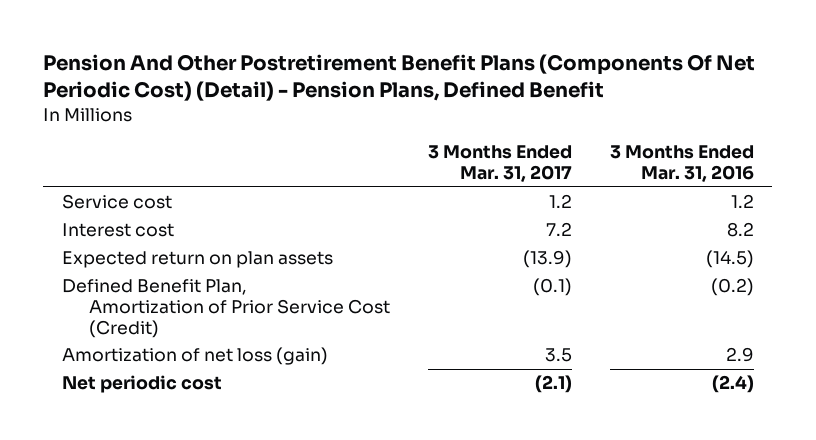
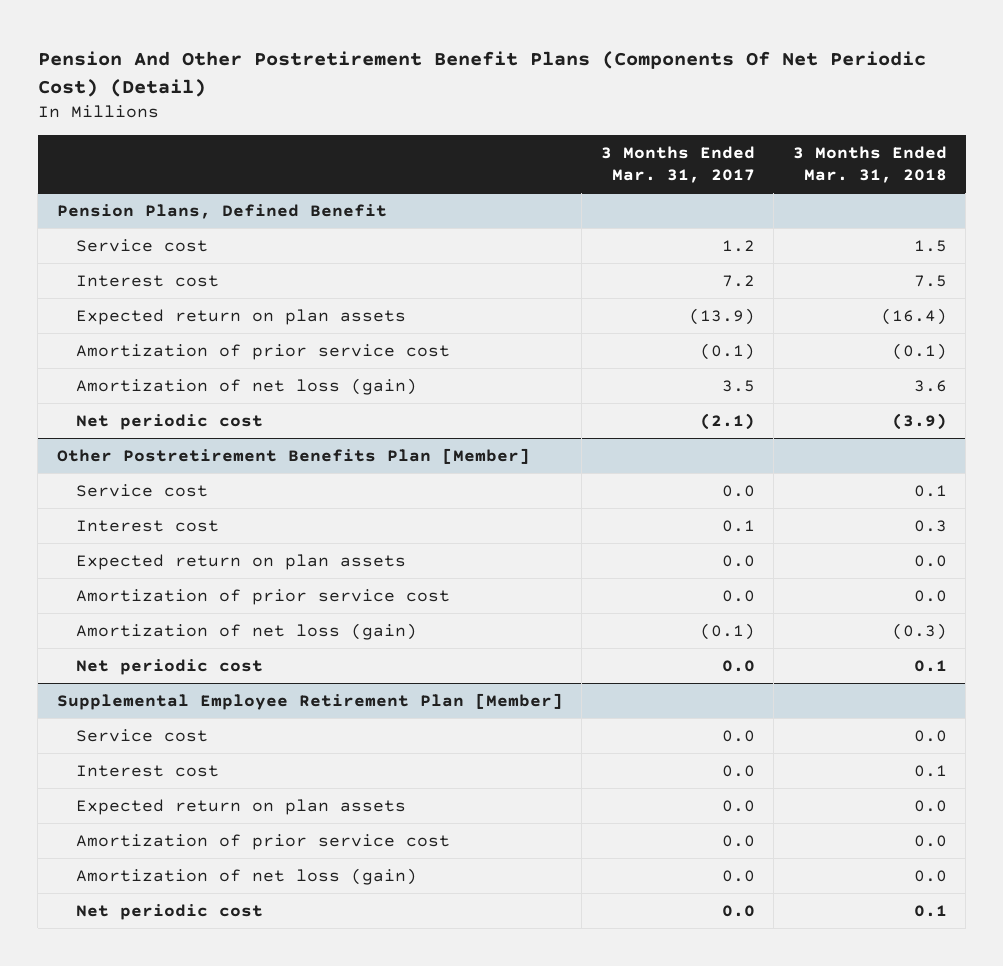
[43,54,756,102] Pension And Other Postretirement Benefit Plans (Components Of Net Periodic Cost) (Detail) - Pension Plans, Defined Benefit -> [37,51,926,98] Pension And Other Postretirement Benefit Plans (Components Of Net Periodic Cost) (Detail)
[609,145,754,182] 3 Months Ended Mar. 31, 2016 -> none
none -> [792,145,947,184] 3 Months Ended Mar. 31, 2018
none -> [56,203,387,219] Pension Plans, Defined Benefit
[62,279,391,338] Defined Benefit Plan, Amortization of Prior Service Cost (Credit) -> [75,343,450,360] Amortization of prior service cost
none -> [56,447,530,464] Other Postretirement Benefits Plan [Member]
none -> [75,483,208,497] Service cost
none -> [75,519,219,532] Interest cost
none -> [75,553,406,570] Expected return on plan assets
none -> [75,588,450,605] Amortization of prior service cost
none -> [75,622,417,640] Amortization of net loss (gain)
none -> [75,658,263,675] Net periodic cost
none -> [56,692,563,710] Supplemental Employee Retirement Plan [Member]
none -> [75,728,208,742] Service cost
none -> [75,764,219,777] Interest cost
none -> [75,798,406,815] Expected return on plan assets
none -> [75,833,450,850] Amortization of prior service cost
none -> [75,867,417,885] Amortization of net loss (gain)
none -> [75,903,263,920] Net periodic cost

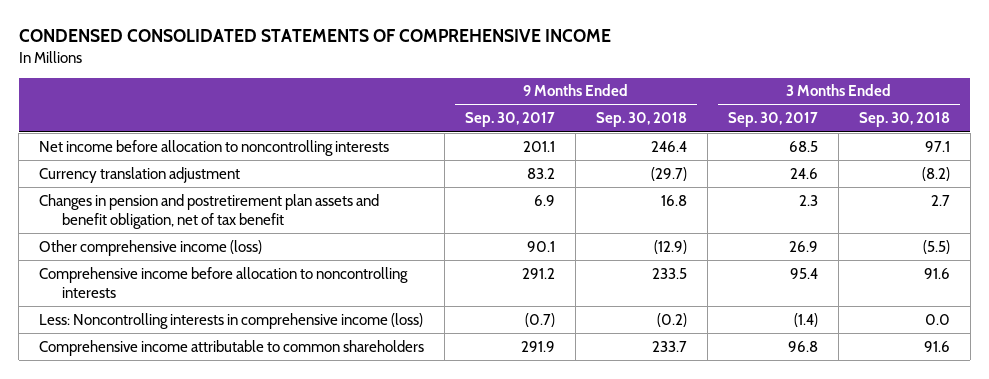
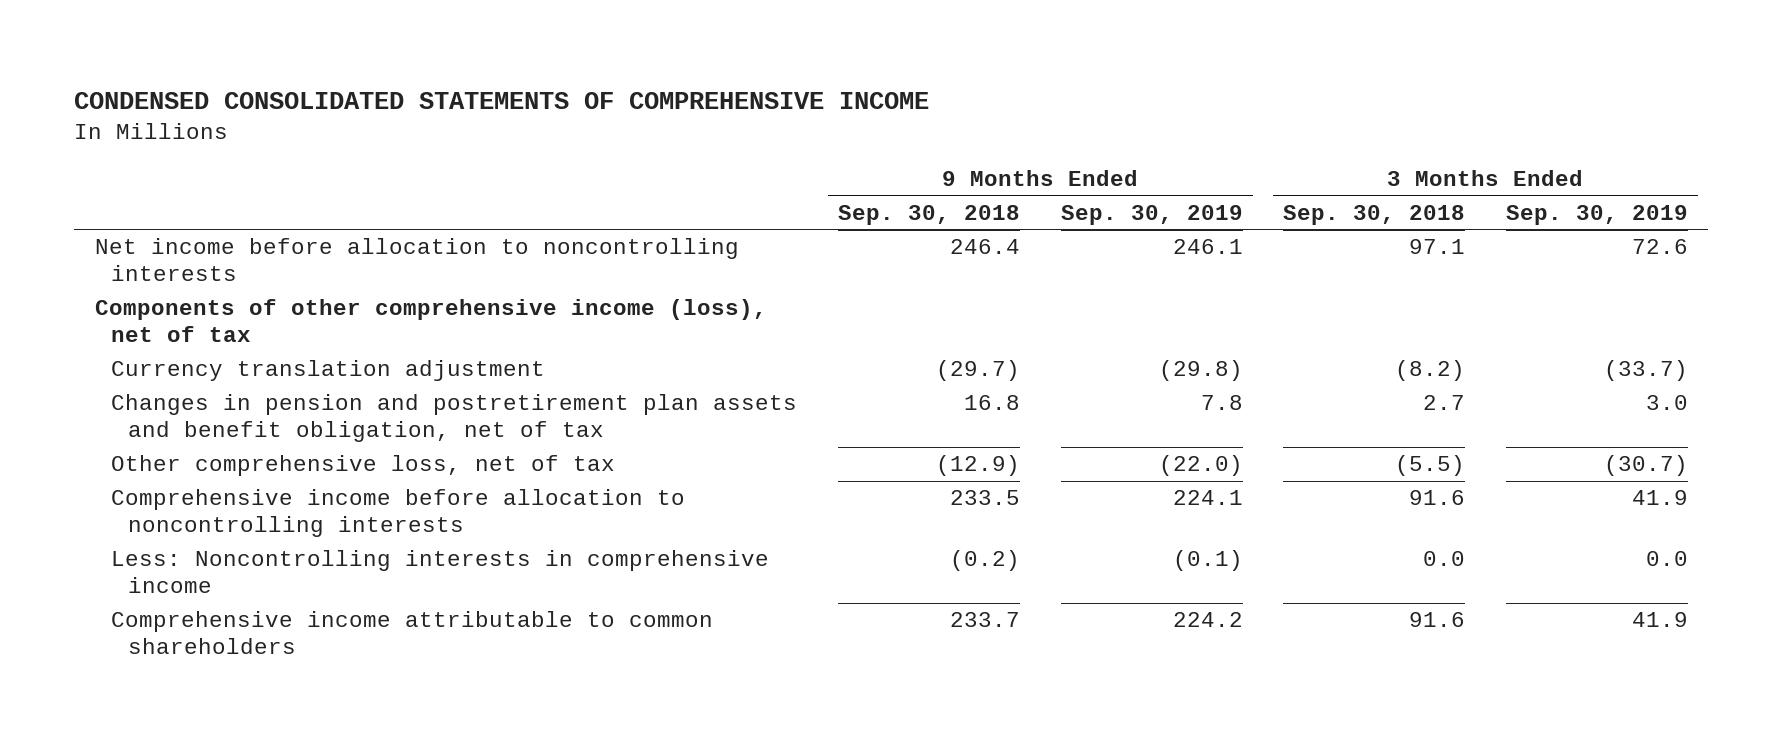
[465,112,556,128] Sep. 30, 2017 -> none
[727,112,818,128] Sep. 30, 2017 -> none
none -> [1060,204,1243,225] Sep. 30, 2019
none -> [1505,204,1688,225] Sep. 30, 2019
none -> [94,299,767,342] Components of other comprehensive income (loss), net of tax
[39,193,380,230] Changes in pension and postretirement plan assets and benefit obligation, net of tax benefit -> [111,394,798,442] Changes in pension and postretirement plan assets and benefit obligation, net of tax
[39,239,263,256] Other comprehensive income (loss) -> [111,455,616,477] Other comprehensive loss, net of tax
[39,312,424,329] Less: Noncontrolling interests in comprehensive income (loss) -> [111,550,770,593] Less: Noncontrolling interests in comprehensive income

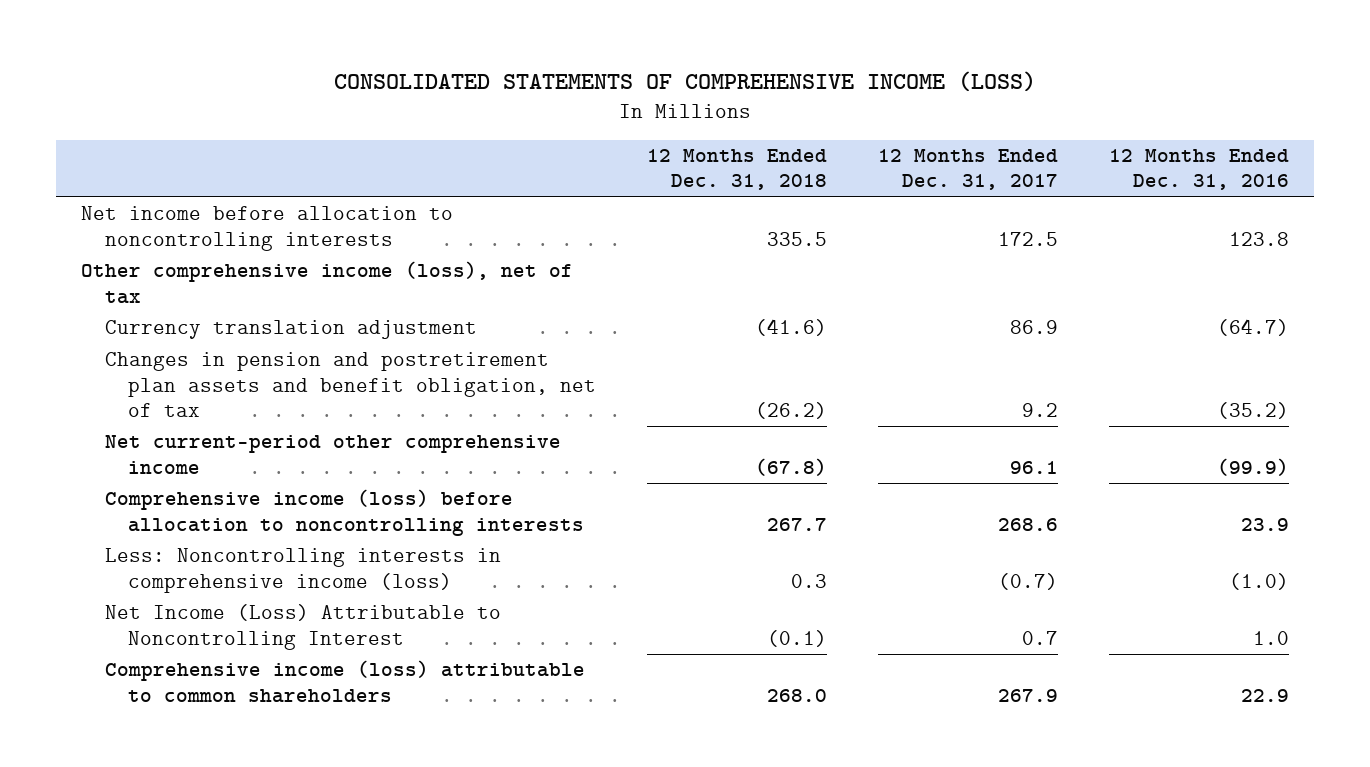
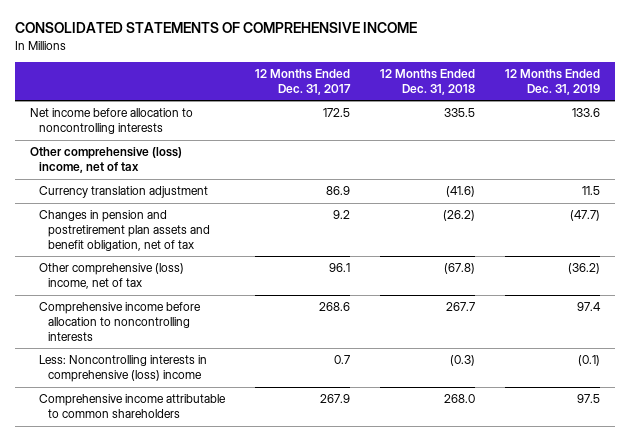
[334,71,1037,93] CONSOLIDATED STATEMENTS OF COMPREHENSIVE INCOME (LOSS) -> [14,22,417,34] CONSOLIDATED STATEMENTS OF COMPREHENSIVE INCOME
[1108,149,1289,191] 12 Months Ended Dec. 31, 2016 -> none
none -> [505,69,601,96] 12 Months Ended Dec. 31, 2019
[81,261,574,304] Other comprehensive income (loss), net of tax -> [29,147,182,174] Other comprehensive (loss) income, net of tax
[104,604,501,650] Net Income (Loss) Attributable to Noncontrolling Interest -> none
[104,435,561,474] Net current-period other comprehensive income -> [38,263,184,290] Other comprehensive (loss) income, net of tax
[104,489,584,536] Comprehensive income (loss) before allocation to noncontrolling interests -> [38,302,201,342] Comprehensive income before allocation to noncontrolling interests
[104,548,501,593] Less: Noncontrolling interests in comprehensive income (loss) -> [38,355,207,383] Less: Noncontrolling interests in comprehensive (loss) income
[790,573,827,588] 0.3 -> [449,355,475,367] (0.3)
[997,572,1058,590] (0.7) -> [333,355,350,365] 0.7
[104,660,585,703] Comprehensive income (loss) attributable to common shareholders -> [38,394,226,419] Comprehensive income attributable to common shareholders

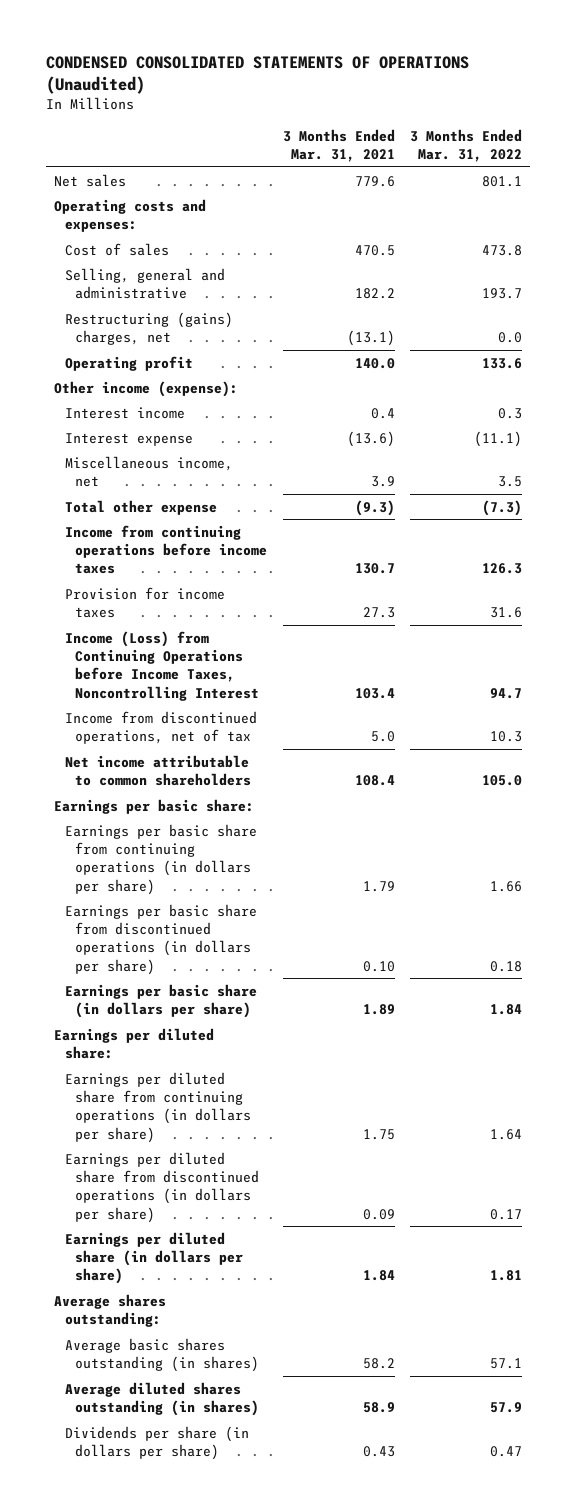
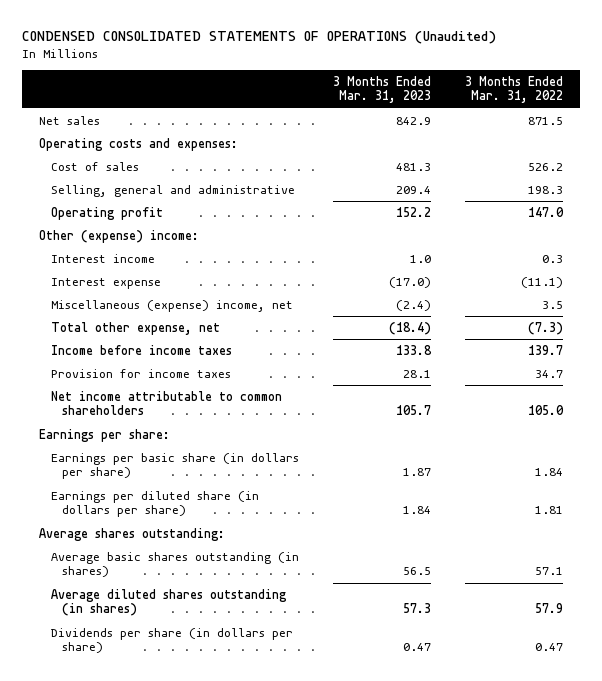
[282,128,395,163] 3 Months Ended Mar. 31, 2021 -> none
none -> [332,75,431,104] 3 Months Ended Mar. 31, 2023
[482,175,523,187] 801.1 -> [527,116,563,125] 871.5
[64,311,233,345] Restructuring (gains) charges, net -> none
[482,244,523,256] 473.8 -> [527,162,563,171] 526.2
[482,287,523,299] 193.7 -> [527,185,563,194] 198.3
[482,357,523,369] 133.6 -> [527,206,564,217] 147.0
[53,380,238,397] Other income (expense): -> [39,229,200,243] Other (expense) income:
[64,630,260,701] Income (Loss) from Continuing Operations before Income Taxes, Noncontrolling Interest -> none
[64,710,257,744] Income from discontinued operations, net of tax -> none
[64,455,233,487] Miscellaneous income, net -> [50,299,293,312] Miscellaneous (expense) income, net
[64,499,217,515] Total other expense -> [50,321,220,335] Total other expense, net
[64,524,268,575] Income from continuing operations before income taxes -> [50,344,232,355] Income before income taxes
[482,563,523,575] 126.3 -> [527,344,563,355] 139.7
[490,606,523,618] 31.6 -> [534,369,563,378] 34.7
[64,823,257,895] Earnings per basic share from continuing operations (in dollars per share) -> none
[64,903,257,975] Earnings per basic share from discontinued operations (in dollars per share) -> none
[53,798,254,814] Earnings per basic share: -> [39,428,171,442] Earnings per share:
[53,1027,214,1059] Earnings per diluted share: -> none
[64,1071,252,1143] Earnings per diluted share from continuing operations (in dollars per share) -> none
[64,1151,260,1223] Earnings per diluted share from discontinued operations (in dollars per share) -> none

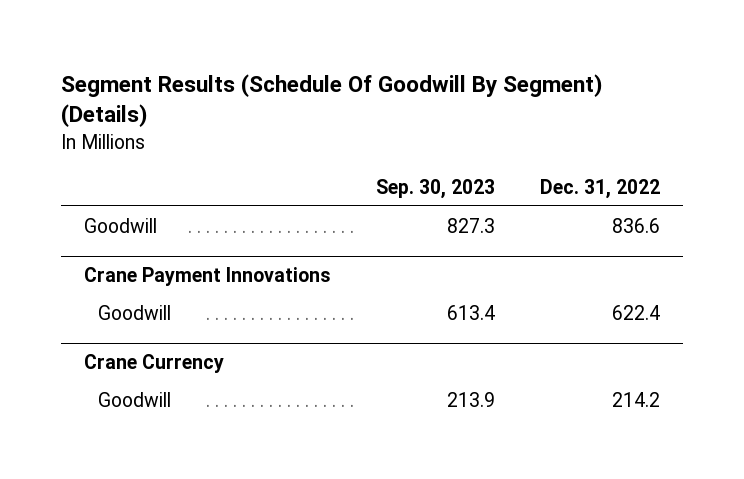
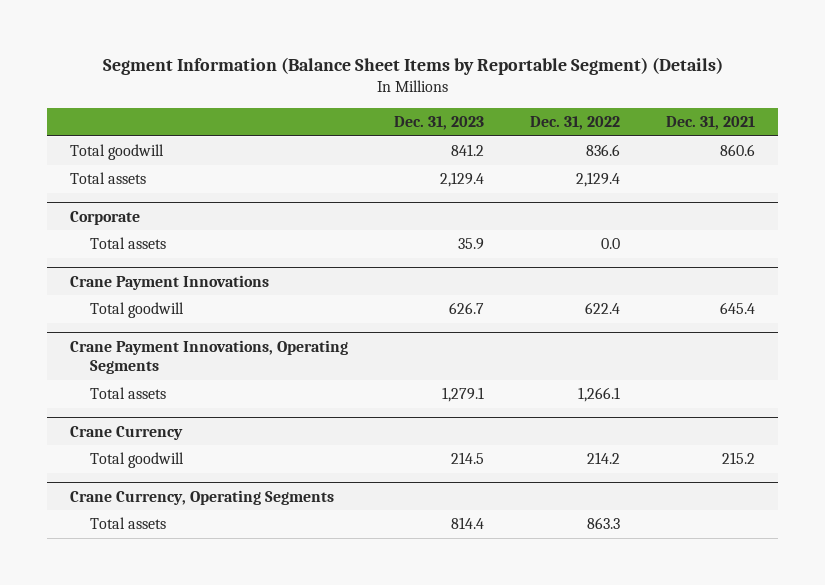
[61,73,603,128] Segment Results (Schedule Of Goodwill By Segment) (Details) -> [102,57,723,76] Segment Information (Balance Sheet Items by Reportable Segment) (Details)
[376,178,496,199] Sep. 30, 2023 -> none
none -> [394,116,485,131] Dec. 31, 2023
none -> [666,116,756,131] Dec. 31, 2021
[84,217,158,233] Goodwill -> [70,144,165,161] Total goodwill
none -> [70,172,147,185] Total assets
none -> [70,210,141,225] Corporate
none -> [89,237,166,250] Total assets
[97,304,171,320] Goodwill -> [89,302,184,319] Total goodwill
none -> [70,339,349,375] Crane Payment Innovations, Operating Segments
none -> [89,387,166,400] Total assets
[97,391,171,407] Goodwill -> [89,452,184,469] Total goodwill
none -> [70,489,335,505] Crane Currency, Operating Segments
none -> [89,517,166,530] Total assets

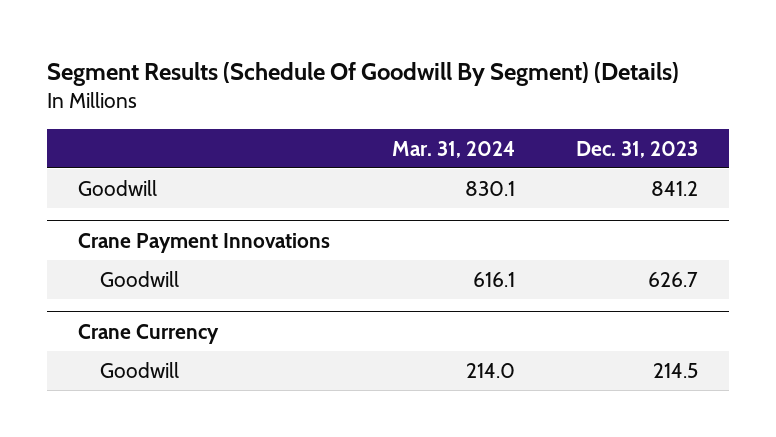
[102,57,723,76] Segment Information (Balance Sheet Items by Reportable Segment) (Details) -> [46,61,679,86] Segment Results (Schedule Of Goodwill By Segment) (Details)
[530,116,621,131] Dec. 31, 2022 -> none
[666,116,756,131] Dec. 31, 2021 -> none
none -> [391,140,515,158] Mar. 31, 2024
[70,172,147,185] Total assets -> none
[70,210,141,225] Corporate -> none
[89,237,166,250] Total assets -> none
[70,144,165,161] Total goodwill -> [77,179,157,196] Goodwill
[70,339,349,375] Crane Payment Innovations, Operating Segments -> none
[89,387,166,400] Total assets -> none
[89,302,184,319] Total goodwill -> [100,270,180,287] Goodwill
[70,489,335,505] Crane Currency, Operating Segments -> none
[89,517,166,530] Total assets -> none
[89,452,184,469] Total goodwill -> [100,361,180,378] Goodwill

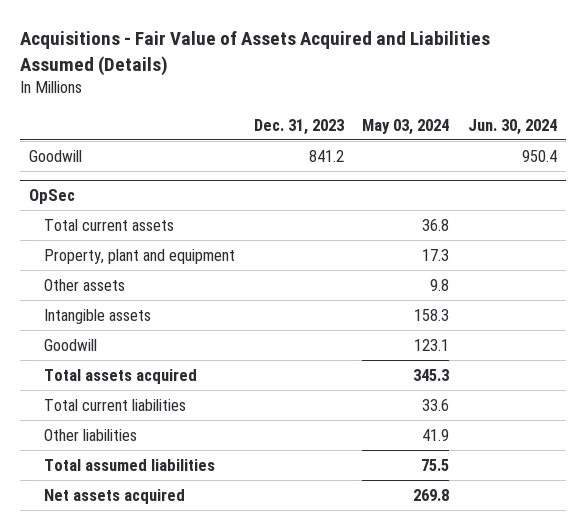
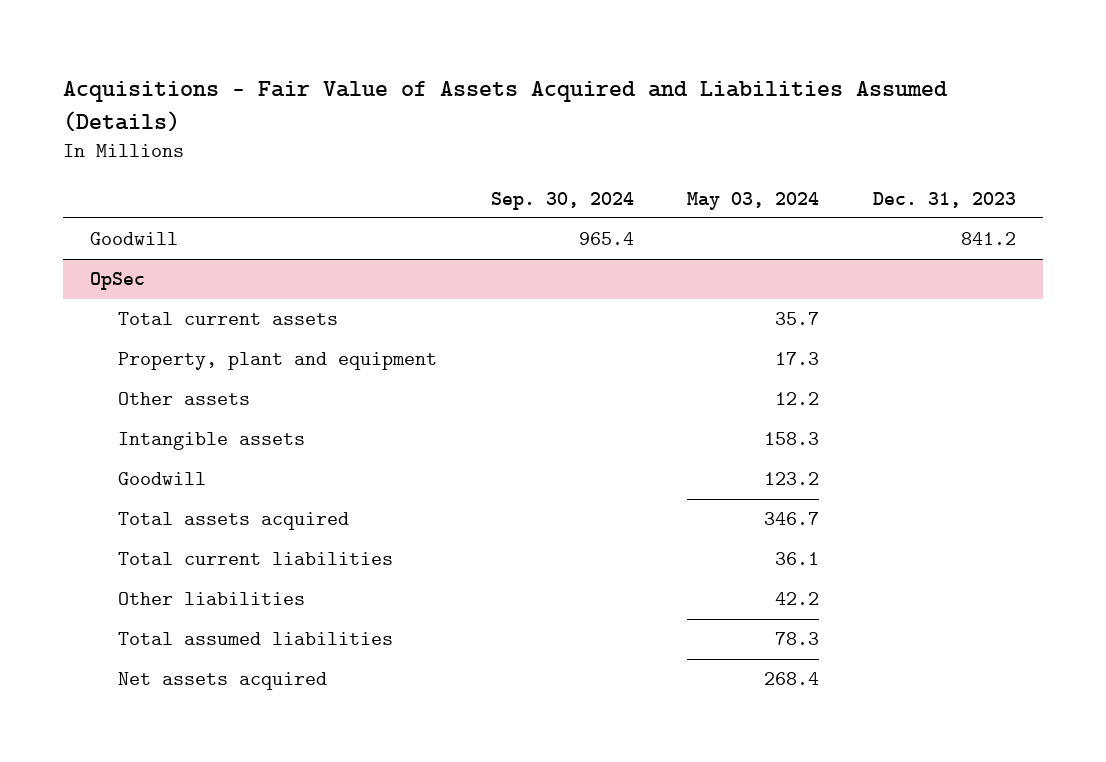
[467,118,557,135] Jun. 30, 2024 -> none
none -> [490,191,634,210] Sep. 30, 2024
[422,218,450,231] 36.8 -> [775,312,820,326] 35.7
[430,278,450,291] 9.8 -> [775,392,820,406] 12.2
[414,338,450,351] 123.1 -> [764,472,820,486] 123.2
[413,368,450,381] 345.3 -> [764,512,820,526] 346.7
[422,398,450,411] 33.6 -> [775,552,820,566] 36.1
[422,428,450,441] 41.9 -> [775,592,820,606] 42.2
[421,458,450,471] 75.5 -> [775,632,820,646] 78.3
[413,488,450,501] 269.8 -> [764,672,820,686] 268.4

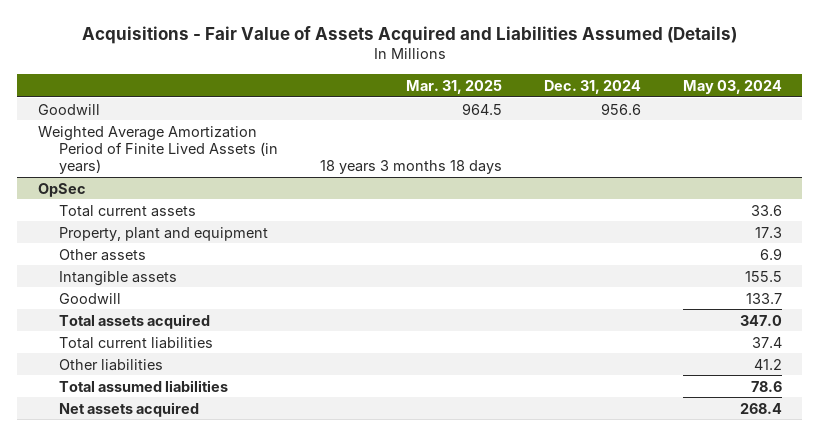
[490,191,634,210] Sep. 30, 2024 -> none
[873,191,1017,208] Dec. 31, 2023 -> none
none -> [405,79,502,94] Mar. 31, 2025
none -> [543,79,641,94] Dec. 31, 2024
none -> [37,125,278,175] Weighted Average Amortization Period of Finite Lived Assets (in years)
[775,312,820,326] 35.7 -> [750,204,782,216] 33.6
[775,392,820,406] 12.2 -> [759,247,782,260] 6.9
[764,432,820,446] 158.3 -> [744,270,782,282] 155.5
[764,472,820,486] 123.2 -> [745,292,782,304] 133.7
[764,512,820,526] 346.7 -> [739,314,782,326] 347.0
[775,552,820,566] 36.1 -> [751,336,782,348] 37.4
[775,592,820,606] 42.2 -> [753,358,782,370] 41.2
[775,632,820,646] 78.3 -> [750,380,782,392] 78.6

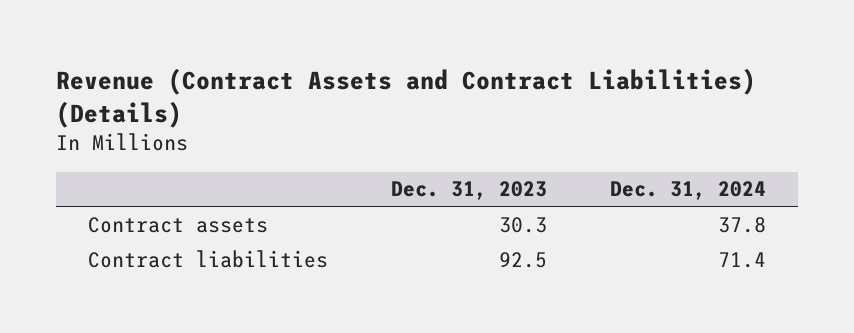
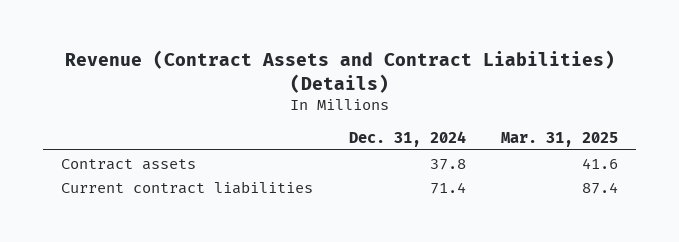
[390,181,547,201] Dec. 31, 2023 -> none
none -> [501,131,619,147] Mar. 31, 2025
[87,249,328,268] Contract liabilities -> [60,180,313,194] Current contract liabilities

